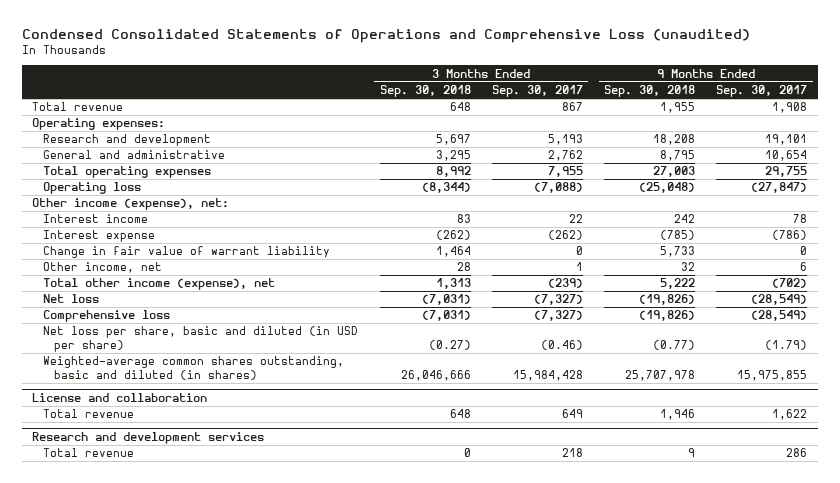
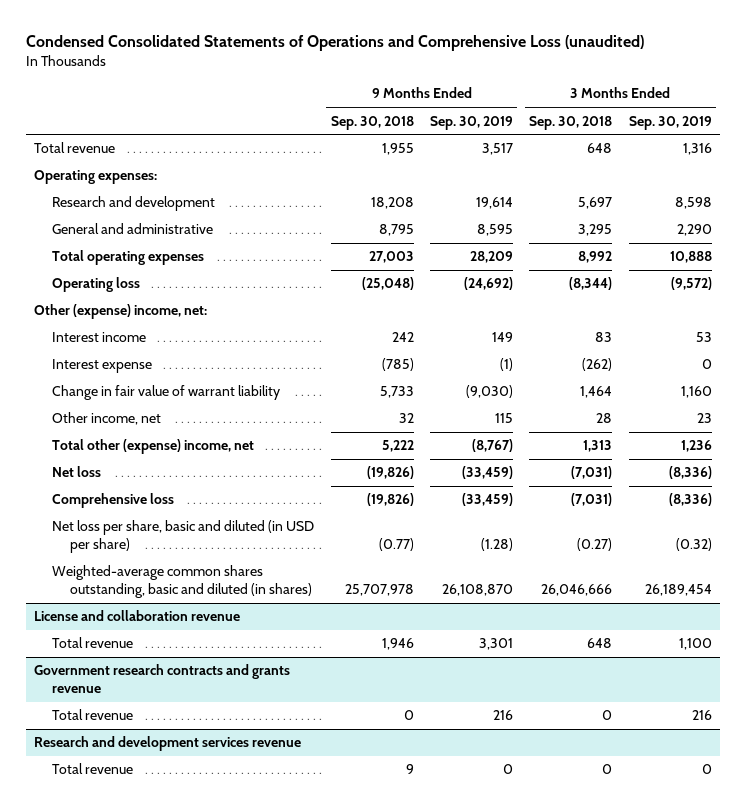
[491,85,583,98] Sep. 30, 2017 -> none
[716,85,808,98] Sep. 30, 2017 -> none
none -> [429,115,513,130] Sep. 30, 2019
none -> [628,115,712,130] Sep. 30, 2019
[32,198,230,211] Other income (expense), net: -> [33,304,207,320] Other (expense) income, net:
[43,278,276,291] Total other income (expense), net -> [52,439,255,455] Total other (expense) income, net
[32,393,208,403] License and collaboration -> [33,610,240,622] License and collaboration revenue
none -> [33,664,290,693] Government research contracts and grants revenue
none -> [52,709,134,721] Total revenue
[32,432,265,445] Research and development services -> [33,736,301,752] Research and development services revenue

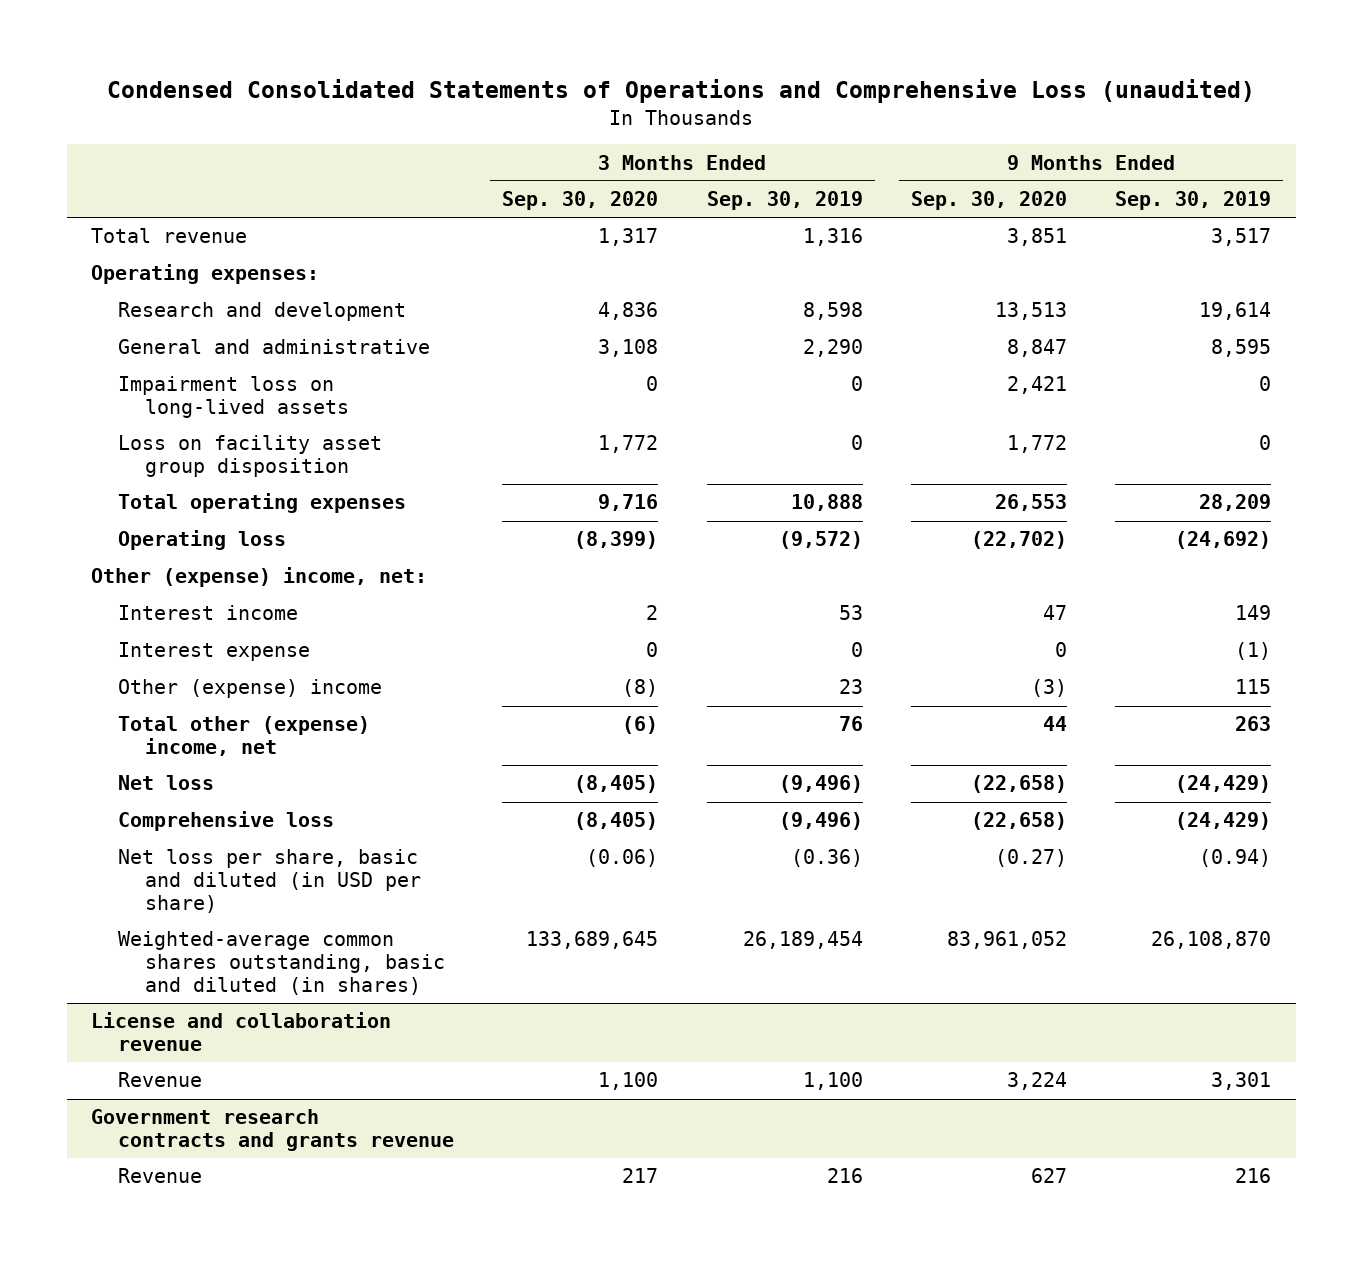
[330,115,414,130] Sep. 30, 2018 -> none
[529,115,613,130] Sep. 30, 2018 -> none
none -> [502,191,659,211] Sep. 30, 2020
none -> [910,191,1067,211] Sep. 30, 2020
none -> [117,376,349,419] Impairment loss on long-lived assets
none -> [117,435,382,478] Loss on facility asset group disposition
[52,385,281,401] Change in fair value of warrant liability -> none
[52,412,162,426] Other income, net -> [117,679,382,699] Other (expense) income
[471,439,513,453] (8,767) -> [1235,716,1272,732] 263
[680,440,712,453] 1,236 -> [838,716,863,732] 76
[461,466,513,480] (33,459) -> [1175,775,1272,794] (24,429)
[668,466,712,480] (8,336) -> [778,775,863,794] (9,496)
[461,493,513,507] (33,459) -> [1175,812,1272,831] (24,429)
[668,493,712,507] (8,336) -> [778,812,863,831] (9,496)
[480,537,513,551] (1.28) -> [1199,849,1272,868] (0.94)
[675,537,712,551] (0.32) -> [790,849,863,868] (0.36)
[52,637,134,649] Total revenue -> [117,1072,202,1088] Revenue
[33,736,301,752] Research and development services revenue -> none
[52,763,134,775] Total revenue -> none
[52,709,134,721] Total revenue -> [117,1168,202,1184] Revenue

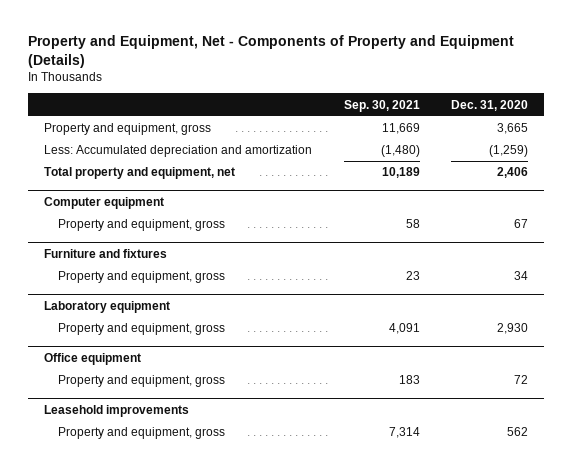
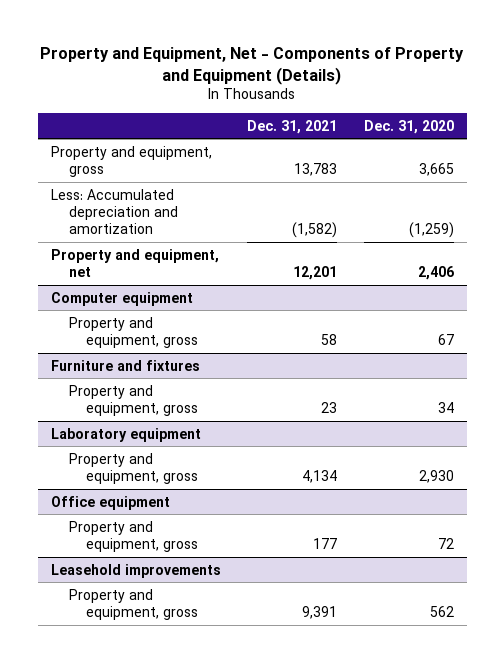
[343,99,420,112] Sep. 30, 2021 -> none
none -> [247,119,338,134] Dec. 31, 2021
[43,167,235,180] Total property and equipment, net -> [50,248,219,277] Property and equipment, net

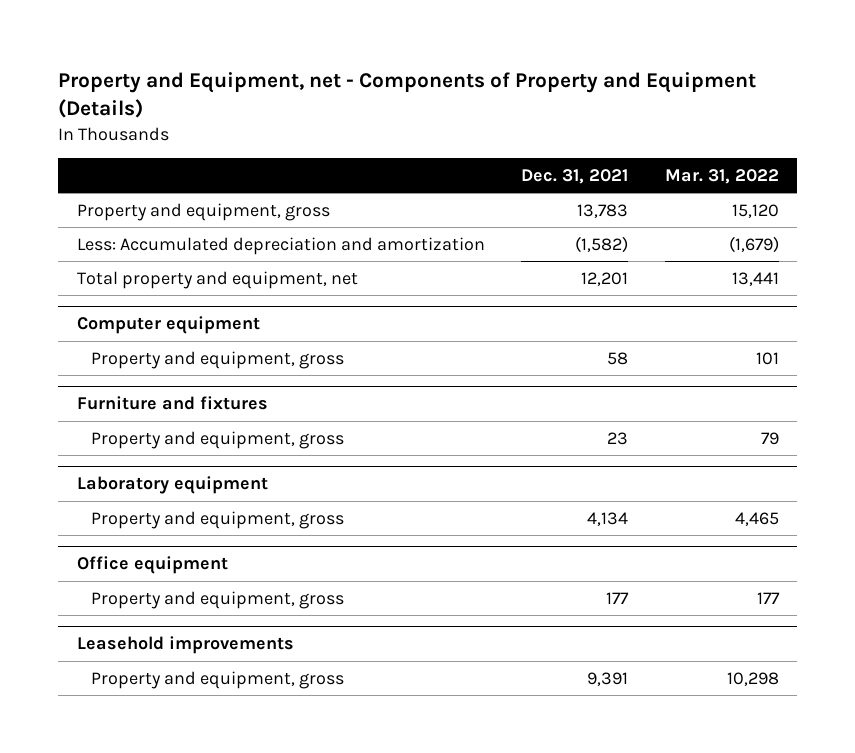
[40,47,465,85] Property and Equipment, Net - Components of Property and Equipment (Details) -> [58,71,757,118] Property and Equipment, net - Components of Property and Equipment (Details)
[363,119,454,134] Dec. 31, 2020 -> none
none -> [664,168,779,184] Mar. 31, 2022
[50,248,219,277] Property and equipment, net -> [76,270,358,289] Total property and equipment, net

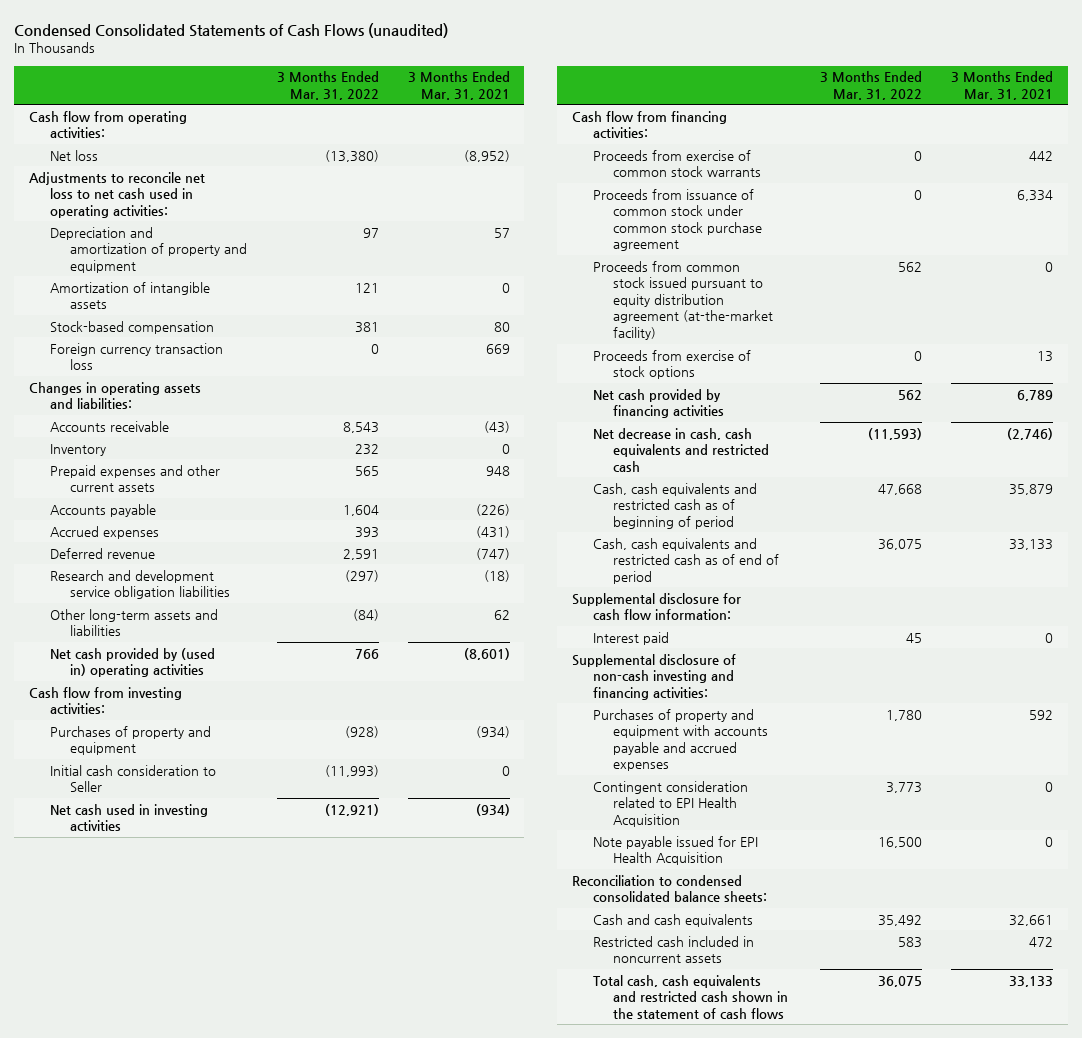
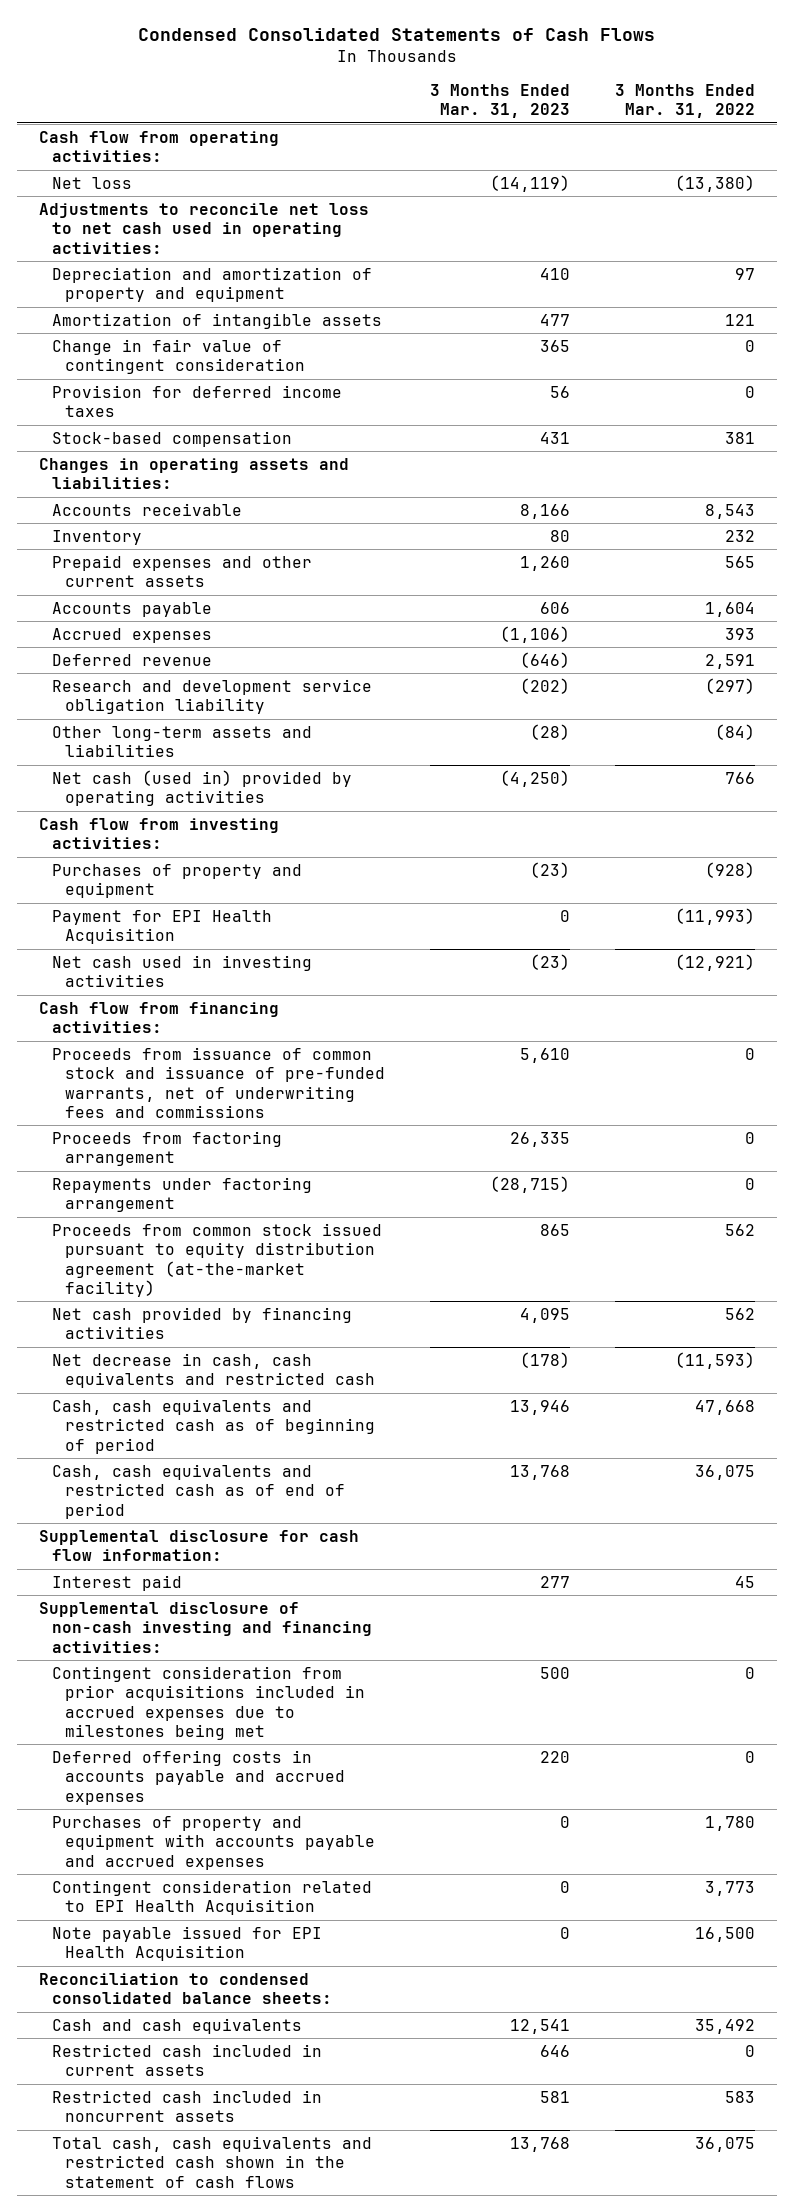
[14,22,449,38] Condensed Consolidated Statements of Cash Flows (unaudited) -> [137,27,655,41] Condensed Consolidated Statements of Cash Flows
[407,71,510,100] 3 Months Ended Mar. 31, 2021 -> none
none -> [429,84,570,119] 3 Months Ended Mar. 31, 2023
none -> [52,338,306,375] Change in fair value of contingent consideration
none -> [52,384,343,418] Provision for deferred income taxes
[49,342,223,371] Foreign currency transaction loss -> none
[49,569,231,600] Research and development service obligation liabilities -> [52,678,373,715] Research and development service obligation liability
[49,647,215,678] Net cash provided by (used in) operating activities -> [52,769,353,807] Net cash (used in) provided by operating activities
[49,764,216,793] Initial cash consideration to Seller -> [52,909,273,945] Payment for EPI Health Acquisition
[592,149,762,178] Proceeds from exercise of common stock warrants -> none
[592,188,763,252] Proceeds from issuance of common stock under common stock purchase agreement -> none
none -> [52,1046,386,1118] Proceeds from issuance of common stock and issuance of pre-funded warrants, net of underwriting fees and commissions
none -> [52,1130,283,1167] Proceeds from factoring arrangement
none -> [52,1176,313,1213] Repayments under factoring arrangement
[592,349,751,380] Proceeds from exercise of stock options -> none
none -> [52,1665,366,1740] Contingent consideration from prior acquisitions included in accrued expenses due to milestones being met
none -> [52,1749,346,1805] Deferred offering costs in accounts payable and accrued expenses
none -> [52,2043,323,2077] Restricted cash included in current assets

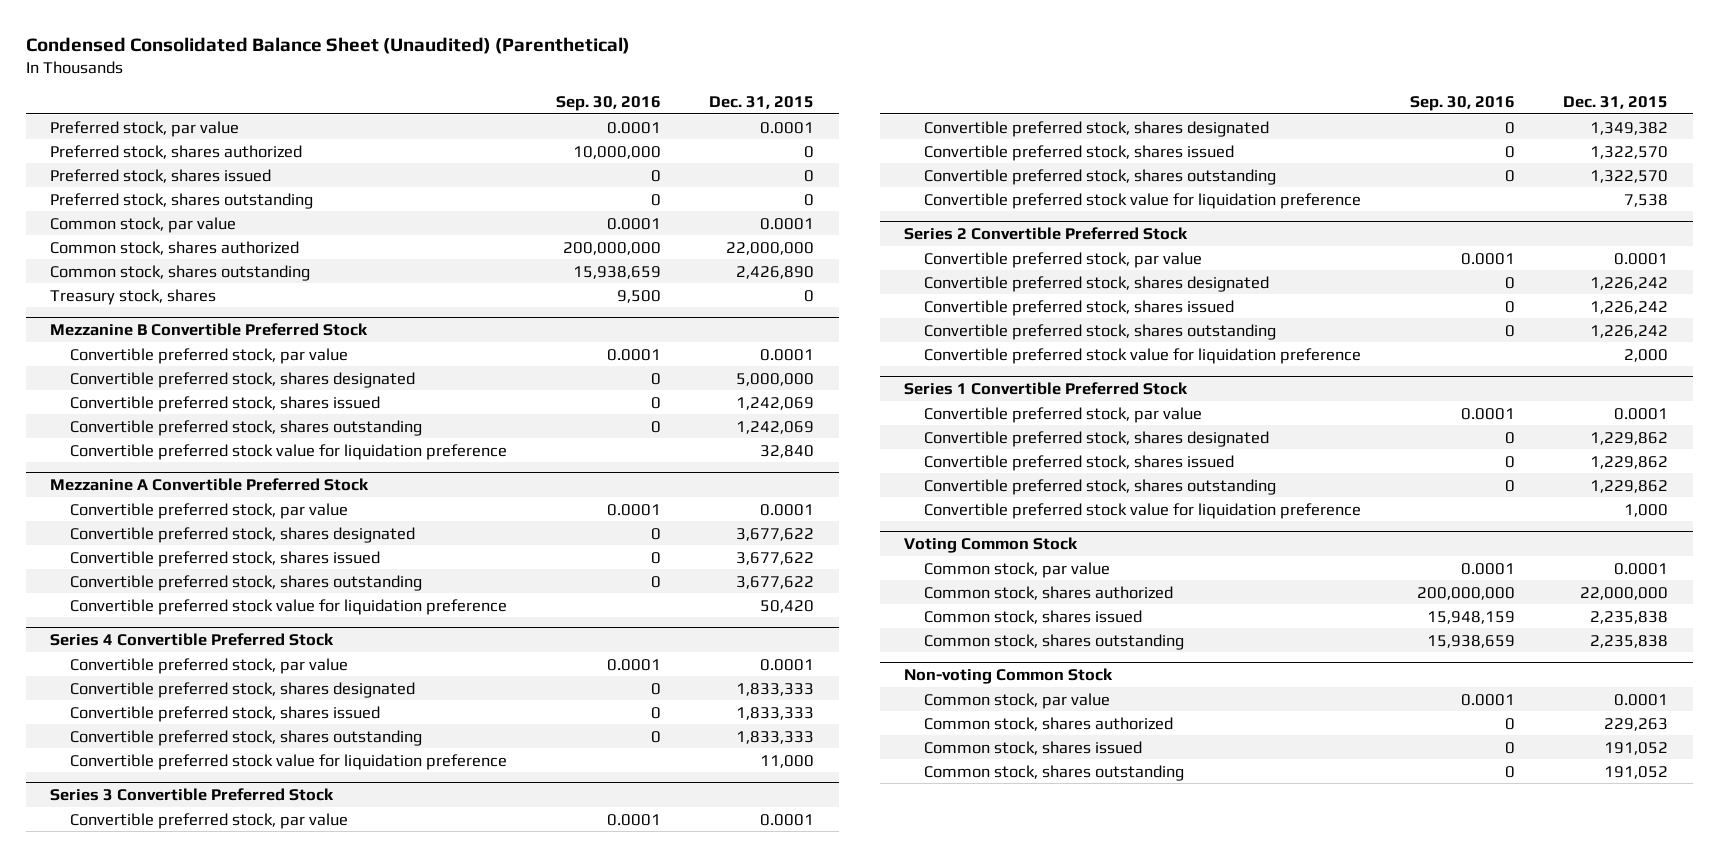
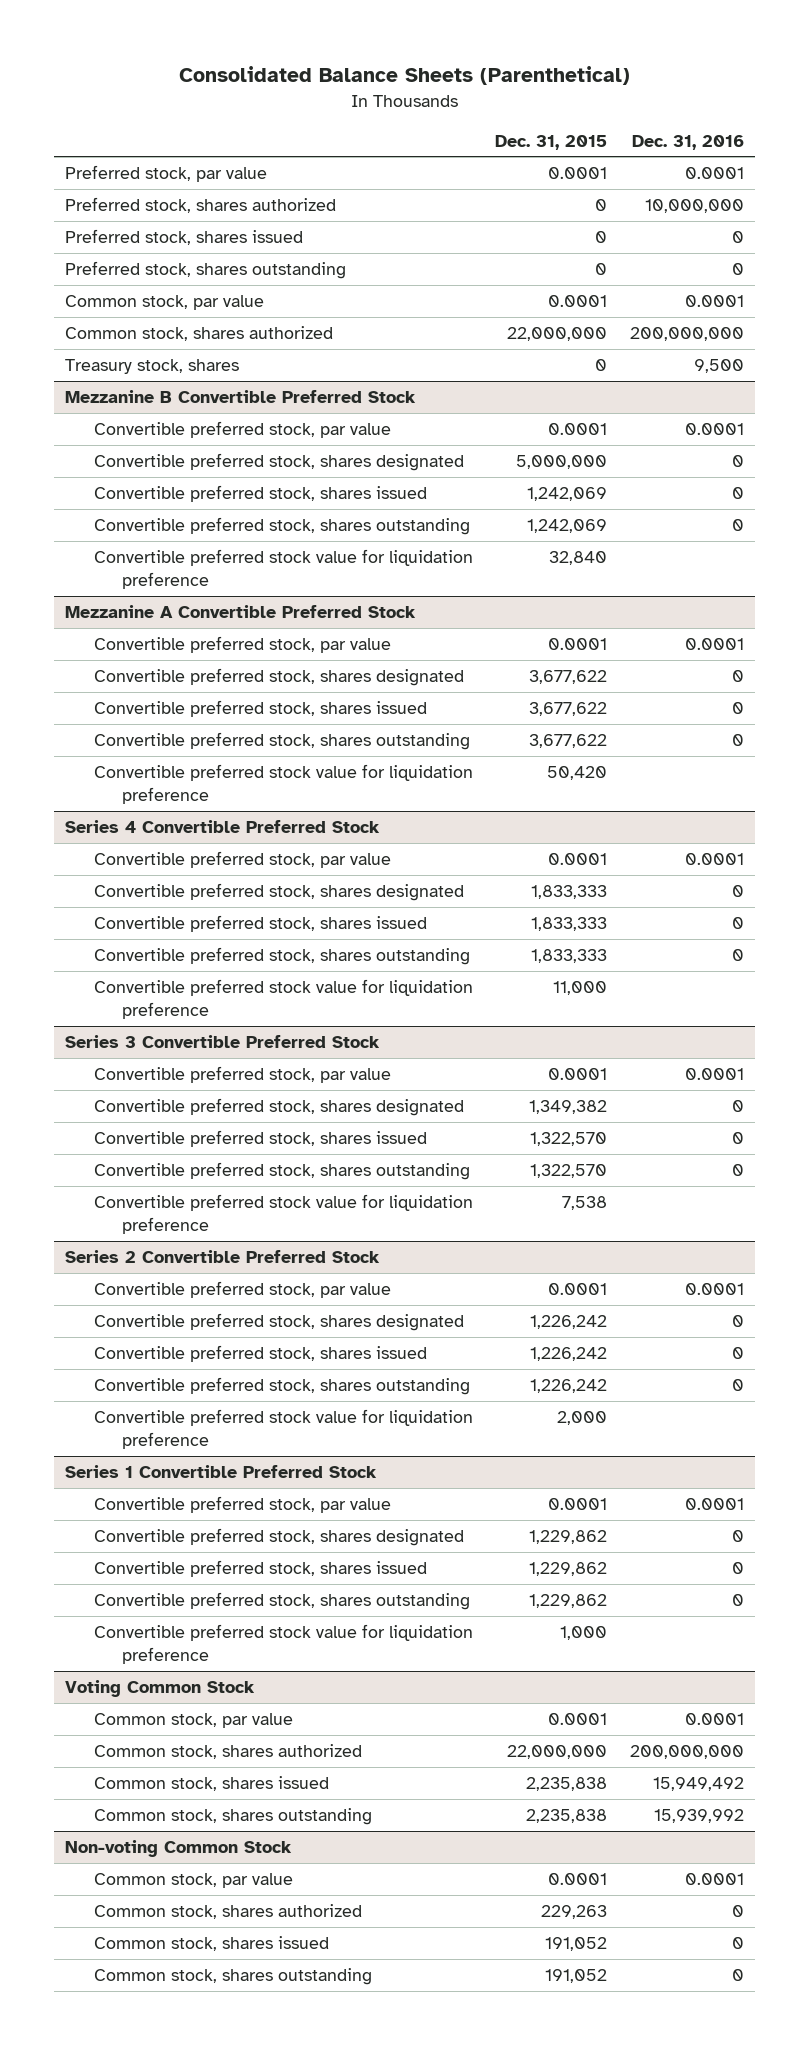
[25,37,630,55] Condensed Consolidated Balance Sheet (Unaudited) (Parenthetical) -> [178,66,630,86] Consolidated Balance Sheets (Parenthetical)
[555,96,661,112] Sep. 30, 2016 -> none
none -> [631,134,744,150] Dec. 31, 2016
[50,264,311,281] Common stock, shares outstanding -> none

